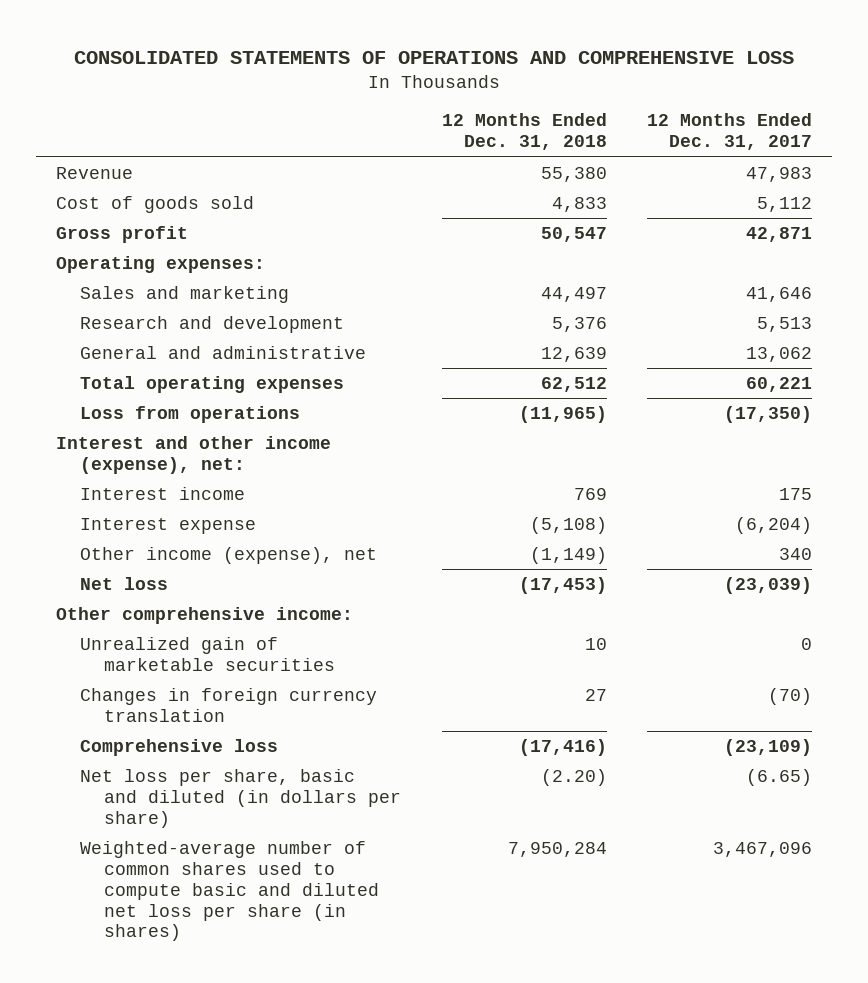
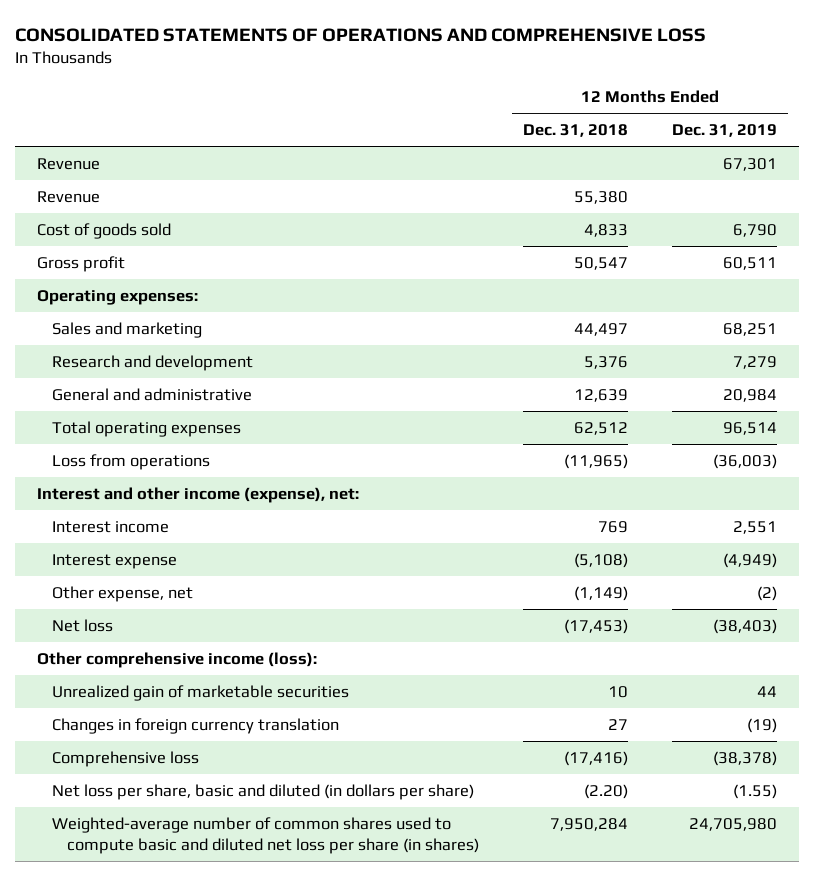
[647,113,813,151] 12 Months Ended Dec. 31, 2017 -> none
none -> [672,124,778,138] Dec. 31, 2019
none -> [36,158,100,171] Revenue
[80,547,378,565] Other income (expense), net -> [51,586,193,603] Other expense, net
[56,607,354,625] Other comprehensive income: -> [36,652,317,669] Other comprehensive income (loss):

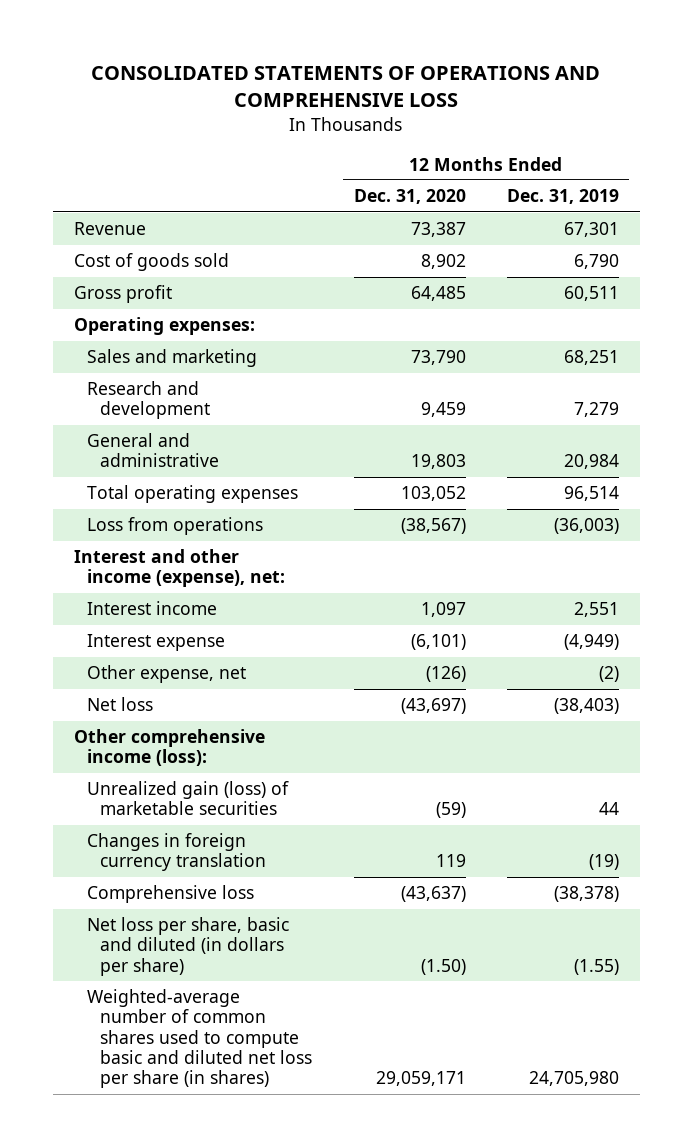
[522,124,628,138] Dec. 31, 2018 -> none
none -> [353,189,466,205] Dec. 31, 2020
[36,191,100,204] Revenue -> none
[51,685,349,702] Unrealized gain of marketable securities -> [87,781,290,816] Unrealized gain (loss) of marketable securities

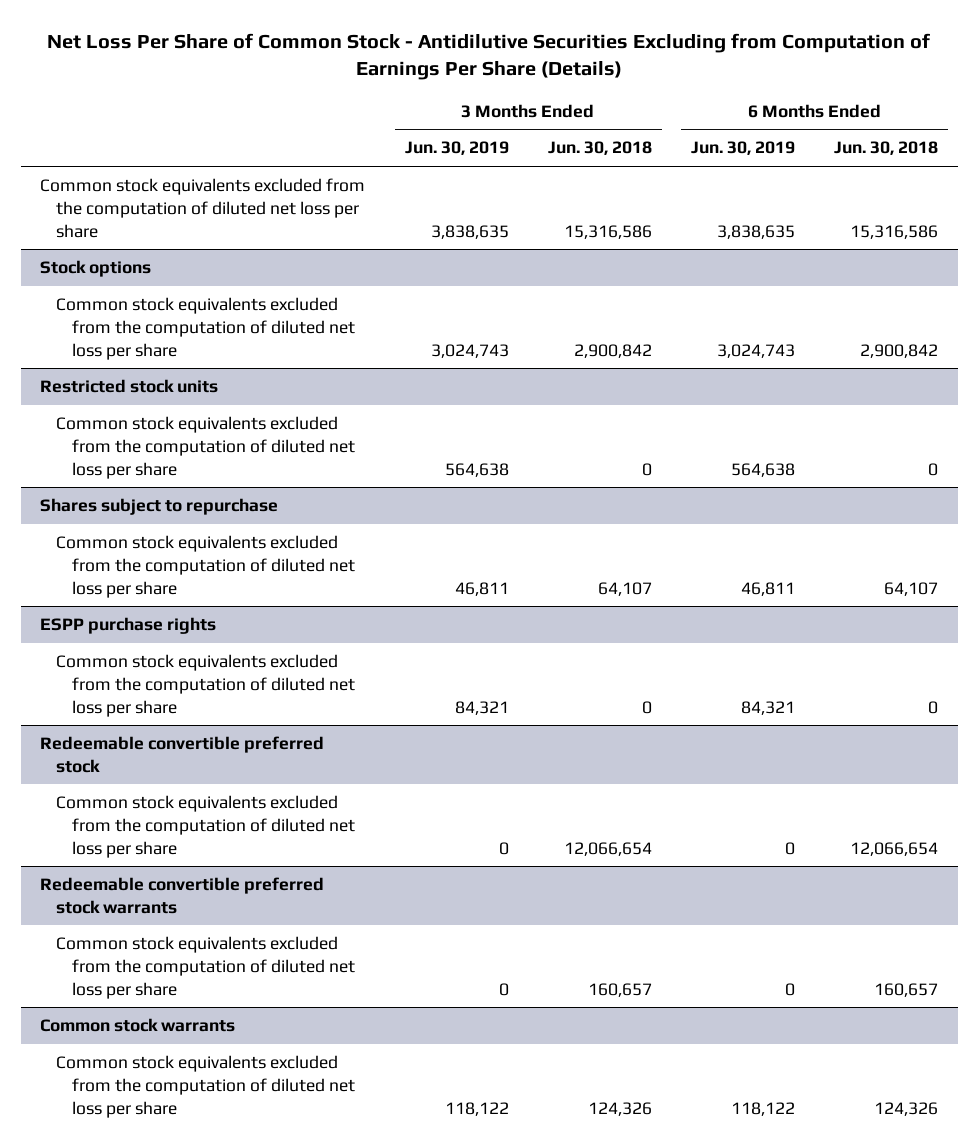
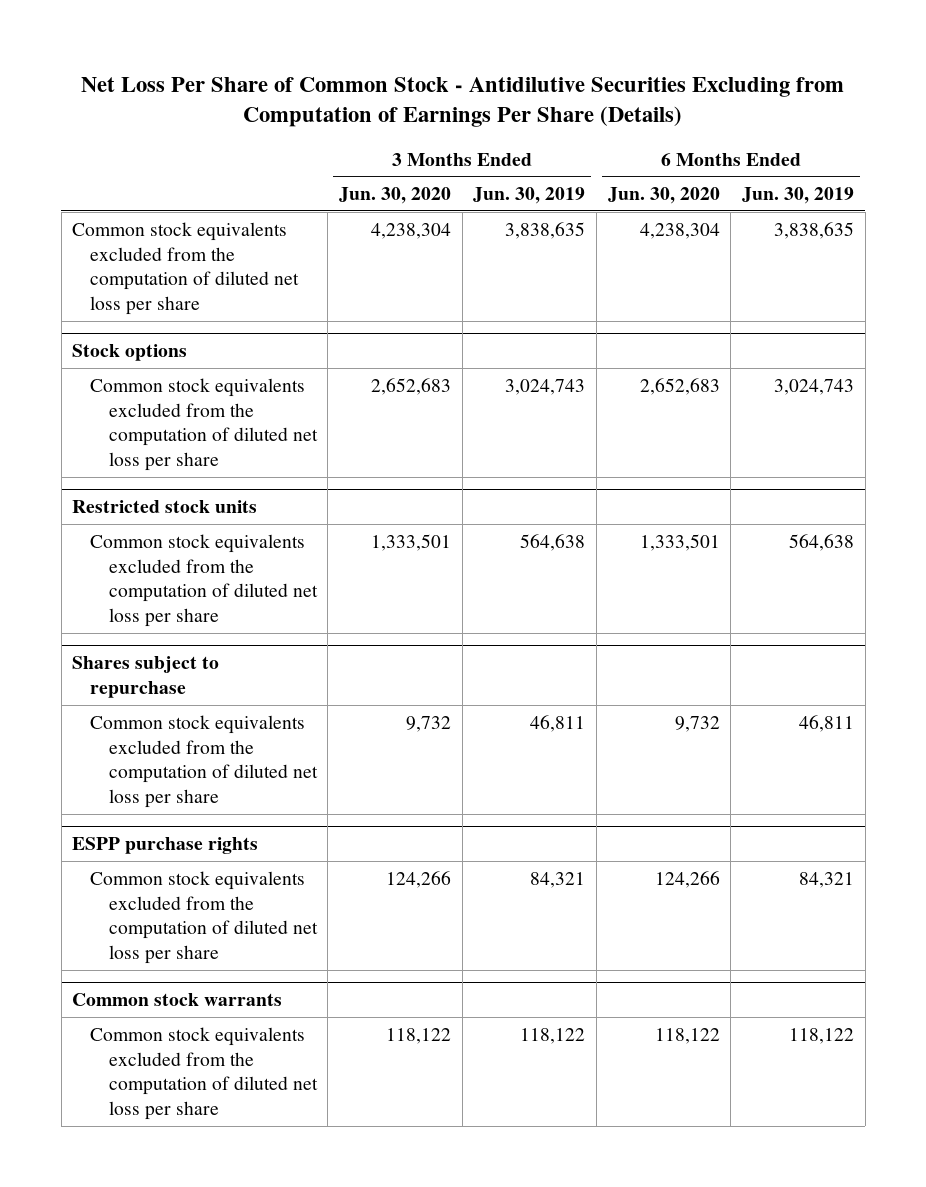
[547,141,652,156] Jun. 30, 2018 -> none
[834,141,939,156] Jun. 30, 2018 -> none
none -> [338,187,451,205] Jun. 30, 2020
none -> [607,187,720,205] Jun. 30, 2020
[40,736,325,773] Redeemable convertible preferred stock -> none
[56,795,356,858] Common stock equivalents excluded from the computation of diluted net loss per share -> none
[40,877,325,914] Redeemable convertible preferred stock warrants -> none
[56,936,356,999] Common stock equivalents excluded from the computation of diluted net loss per share -> none

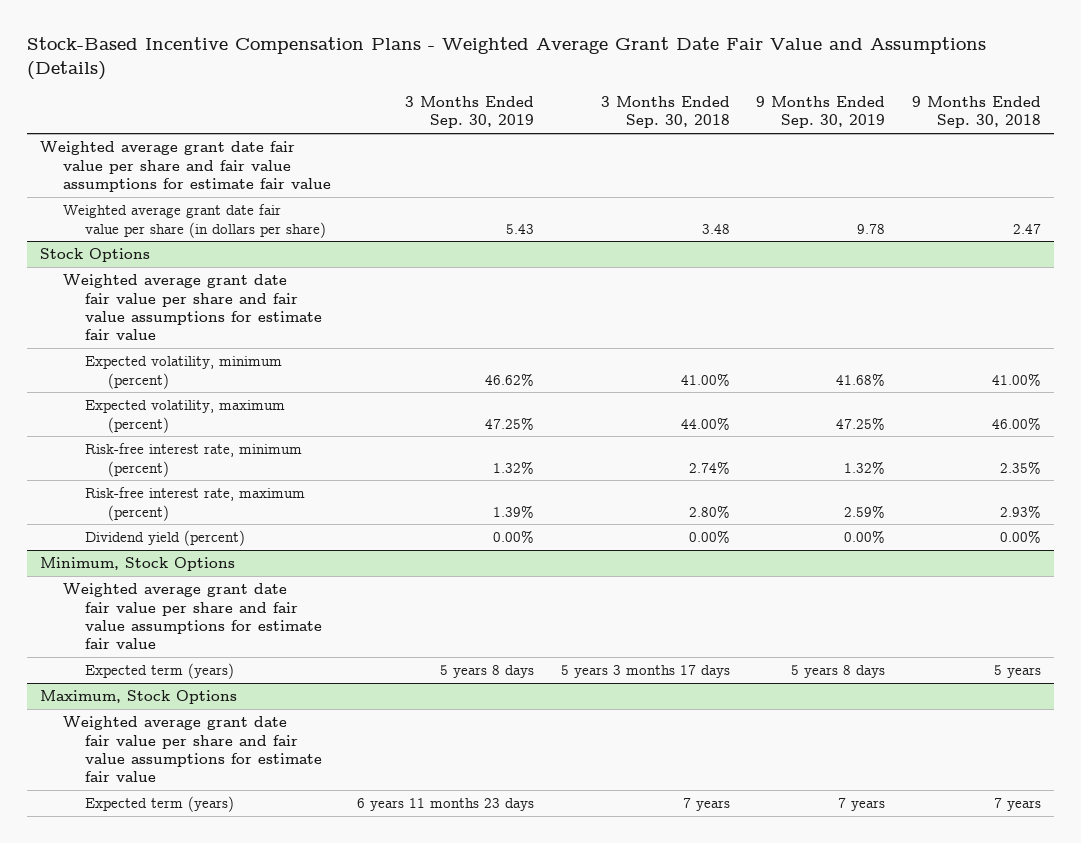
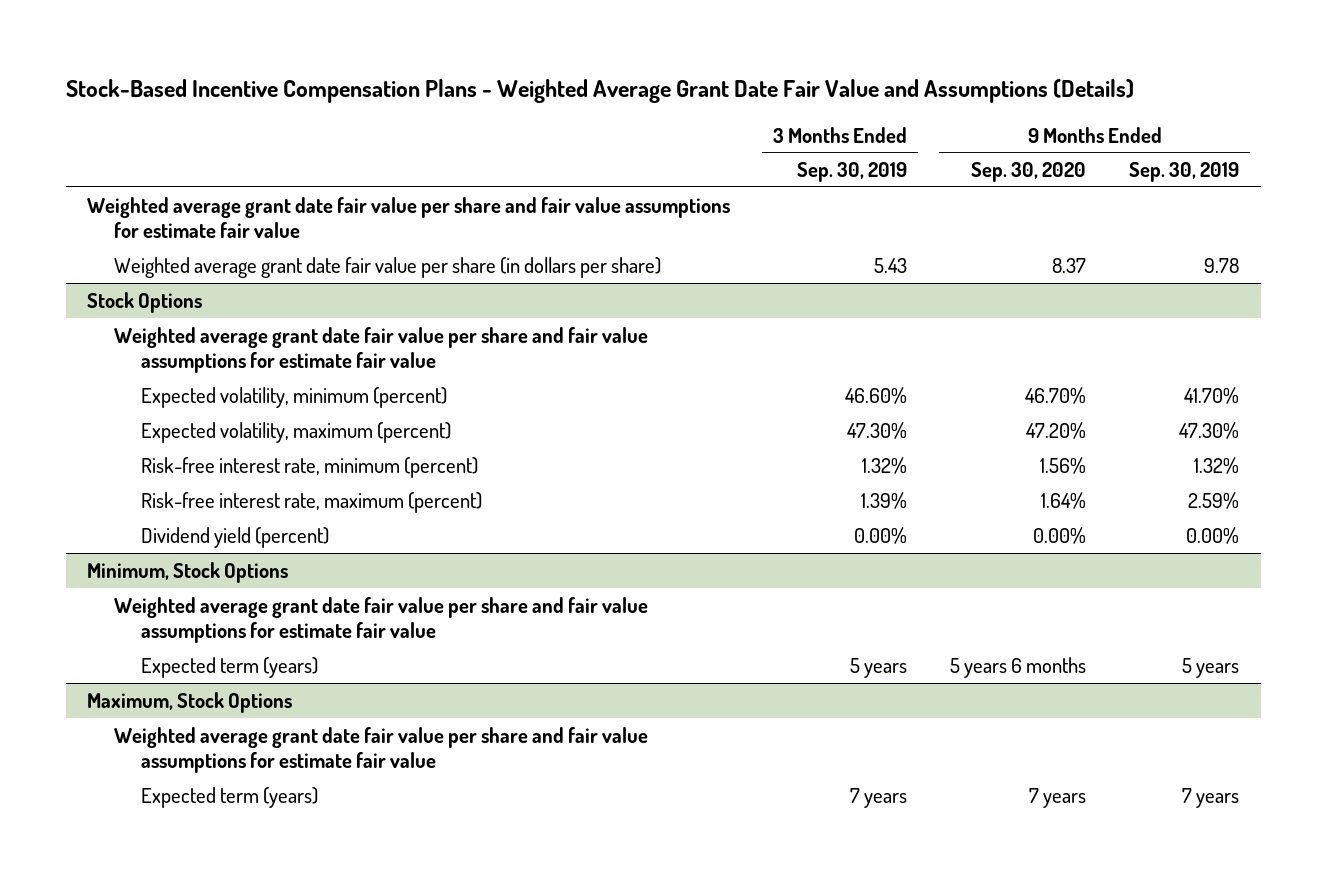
[600,95,730,129] 3 Months Ended Sep. 30, 2018 -> none
[911,95,1041,129] 9 Months Ended Sep. 30, 2018 -> none
none -> [971,162,1087,183] Sep. 30, 2020
[485,372,535,386] 46.62% -> [845,386,908,404] 46.60%
[836,372,886,386] 41.68% -> [1184,386,1240,404] 41.70%
[485,416,535,430] 47.25% -> [847,421,908,439] 47.30%
[836,416,886,430] 47.25% -> [1179,421,1240,439] 47.30%
[440,665,535,679] 5 years 8 days -> [850,657,908,678] 5 years
[791,665,886,679] 5 years 8 days -> [1182,657,1240,678] 5 years
[357,798,535,812] 6 years 11 months 23 days -> [850,787,908,808] 7 years

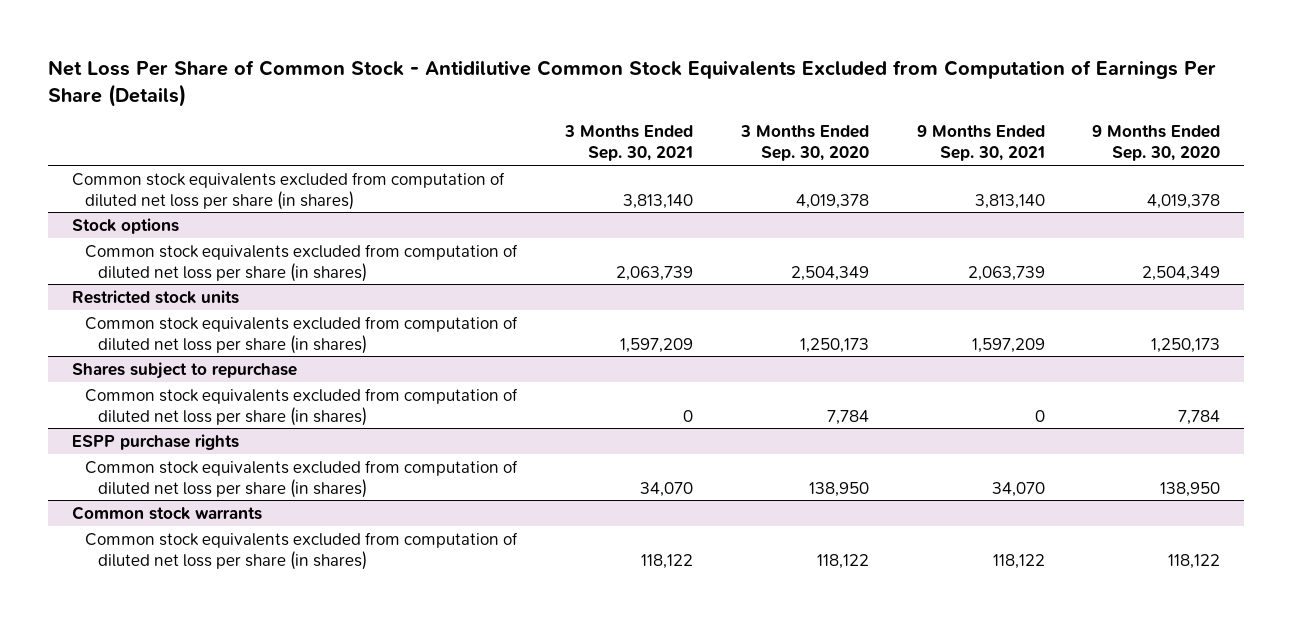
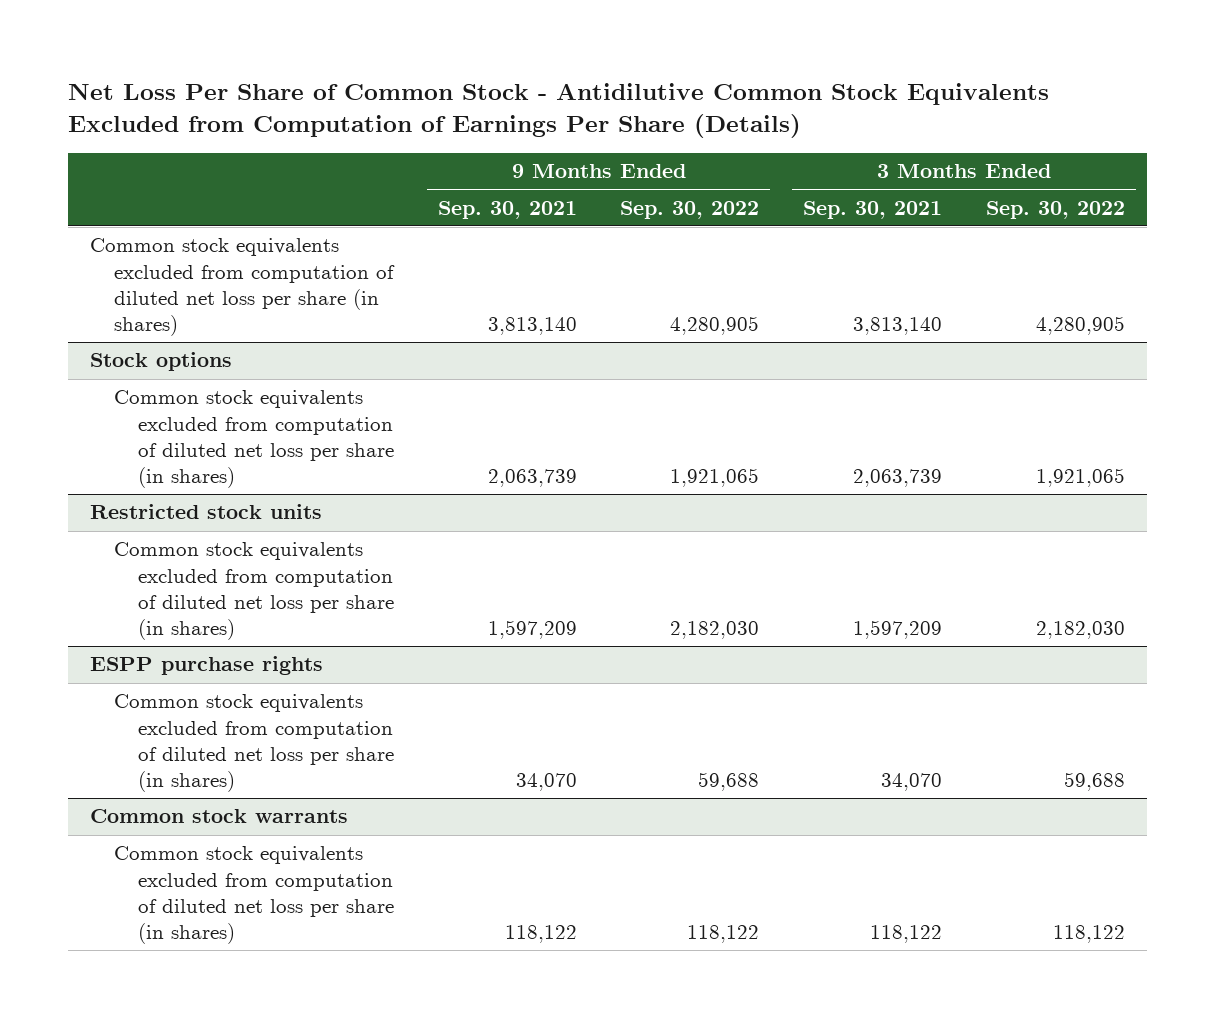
[739,125,869,162] 3 Months Ended Sep. 30, 2020 -> none
[1092,125,1221,162] 9 Months Ended Sep. 30, 2020 -> none
none -> [620,200,760,219] Sep. 30, 2022
none -> [985,200,1125,219] Sep. 30, 2022
[72,361,298,379] Shares subject to repurchase -> none
[85,387,519,426] Common stock equivalents excluded from computation of diluted net loss per share (in shares) -> none

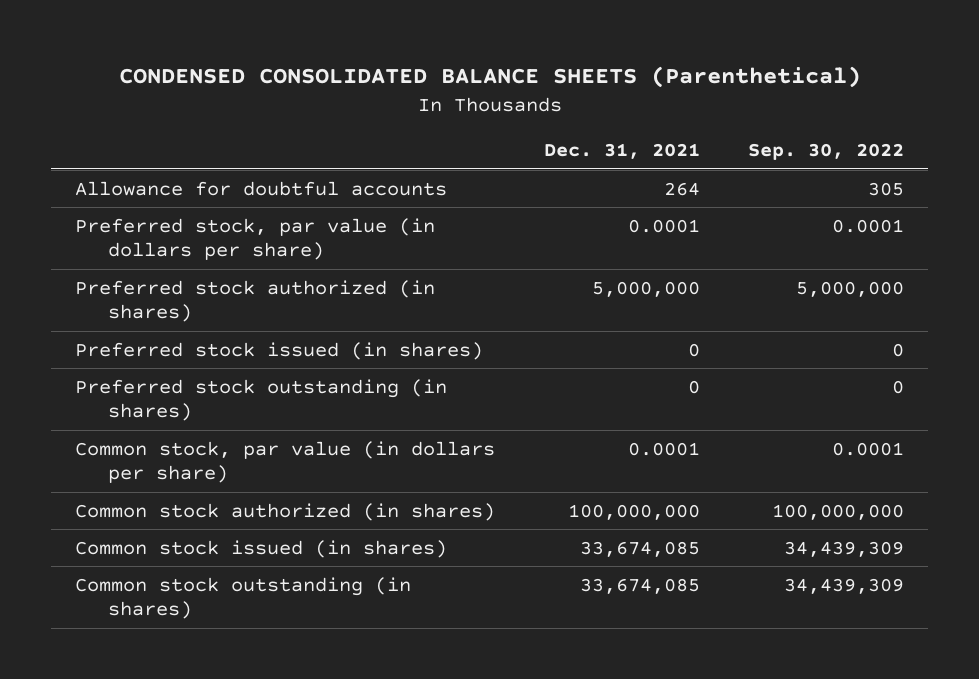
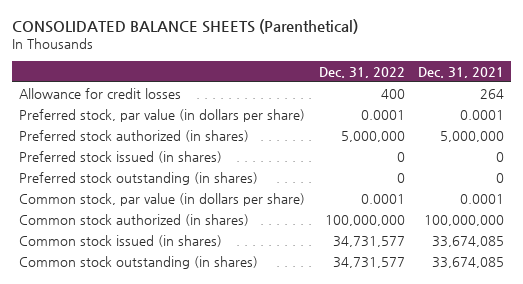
[118,66,861,89] CONDENSED CONSOLIDATED BALANCE SHEETS (Parenthetical) -> [11,19,358,35] CONSOLIDATED BALANCE SHEETS (Parenthetical)
[747,143,904,161] Sep. 30, 2022 -> none
none -> [318,66,405,78] Dec. 31, 2022
[75,180,448,196] Allowance for doubtful accounts -> [18,88,181,100] Allowance for credit losses

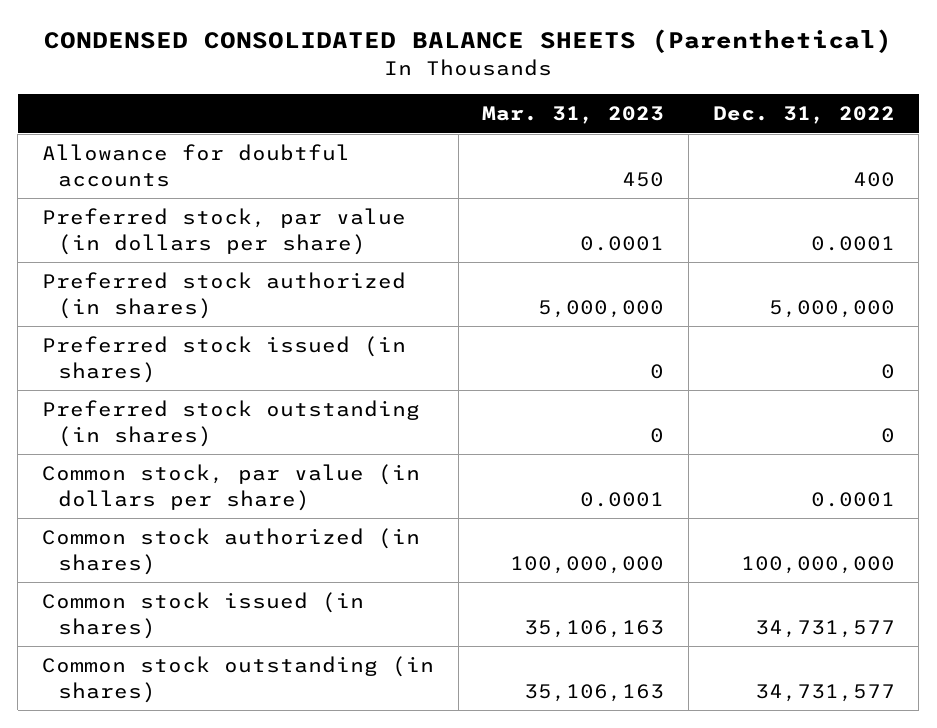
[11,19,358,35] CONSOLIDATED BALANCE SHEETS (Parenthetical) -> [44,29,893,54] CONDENSED CONSOLIDATED BALANCE SHEETS (Parenthetical)
[418,66,505,78] Dec. 31, 2021 -> none
none -> [482,106,665,125] Mar. 31, 2023
[18,88,181,100] Allowance for credit losses -> [41,144,350,187] Allowance for doubtful accounts

